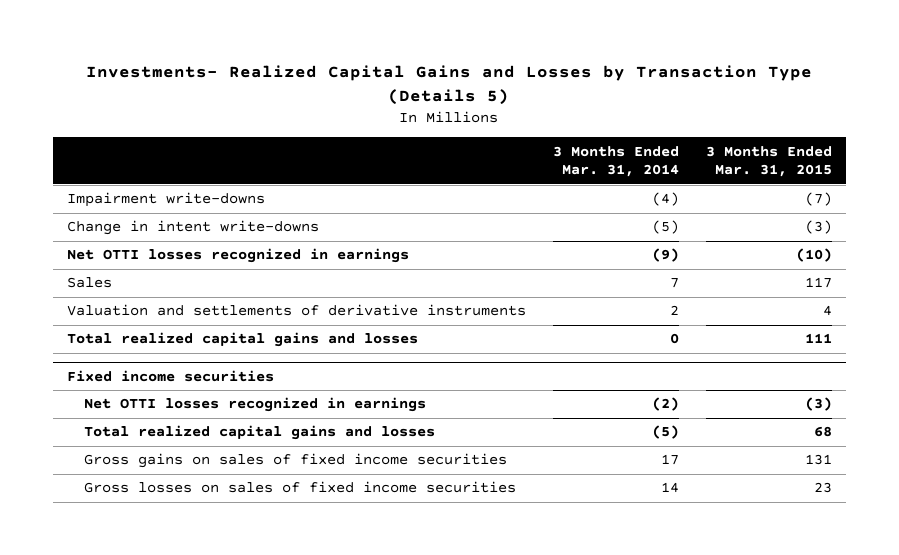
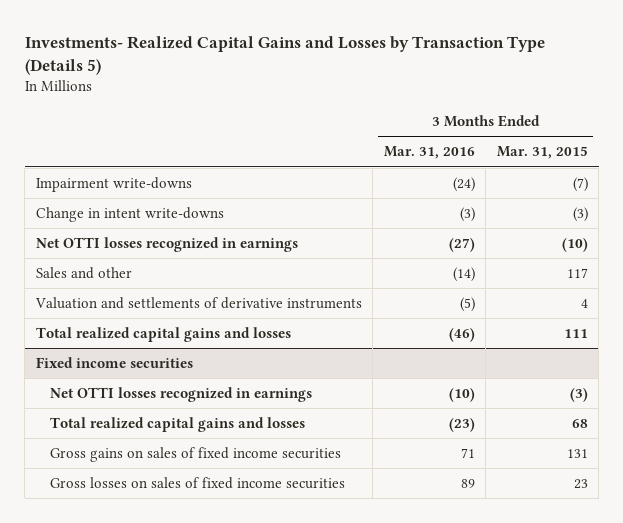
[552,145,679,178] 3 Months Ended Mar. 31, 2014 -> none
none -> [383,146,475,160] Mar. 31, 2016
[66,277,112,289] Sales -> [35,267,132,280] Sales and other

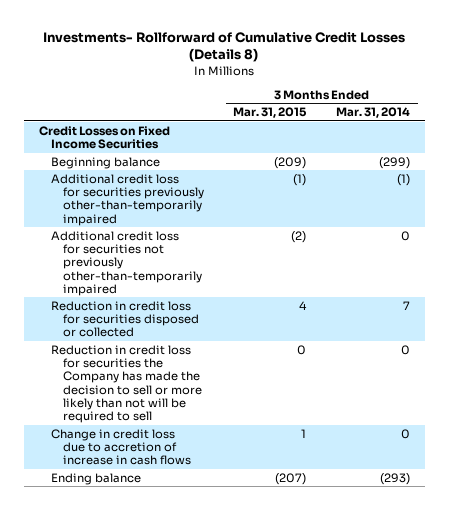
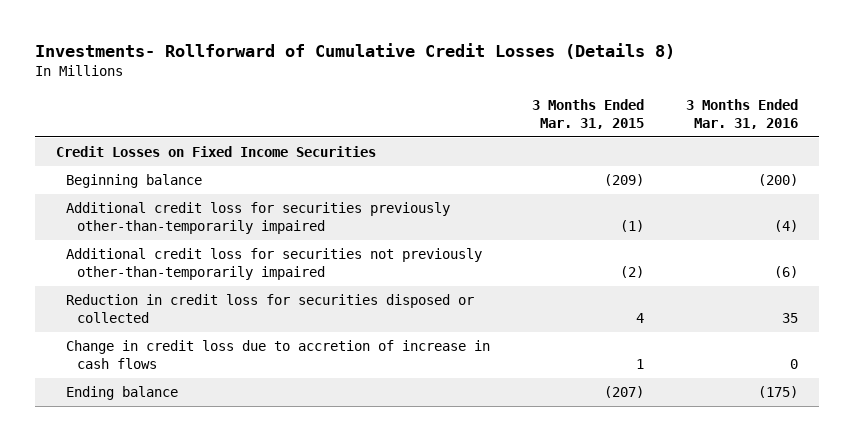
[336,107,411,119] Mar. 31, 2014 -> none
none -> [685,98,798,129] 3 Months Ended Mar. 31, 2016
[50,344,202,424] Reduction in credit loss for securities the Company has made the decision to sell or more likely than not will be required to sell -> none

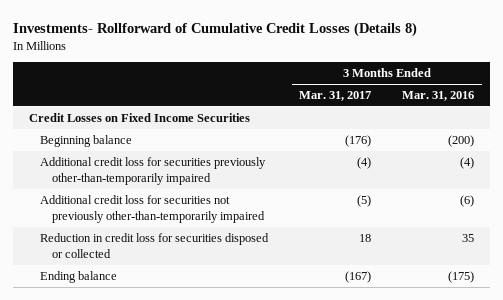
[532,98,645,129] 3 Months Ended Mar. 31, 2015 -> none
none -> [299,91,372,102] Mar. 31, 2017
[66,340,491,370] Change in credit loss due to accretion of increase in cash flows -> none

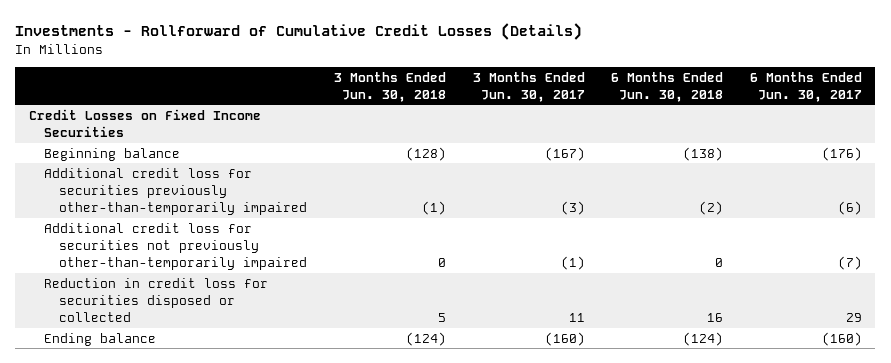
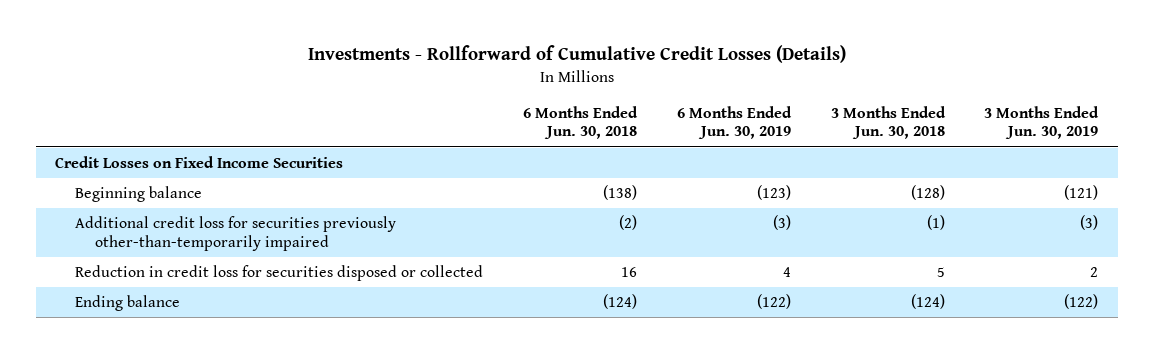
[472,71,585,102] 3 Months Ended Jun. 30, 2017 -> none
[749,71,862,102] 6 Months Ended Jun. 30, 2017 -> none
none -> [676,106,792,140] 6 Months Ended Jun. 30, 2019
none -> [984,106,1100,140] 3 Months Ended Jun. 30, 2019
[43,222,308,270] Additional credit loss for securities not previously other-than-temporarily impaired -> none

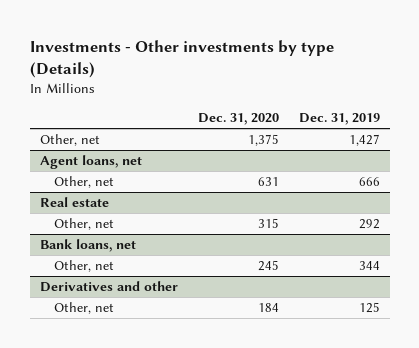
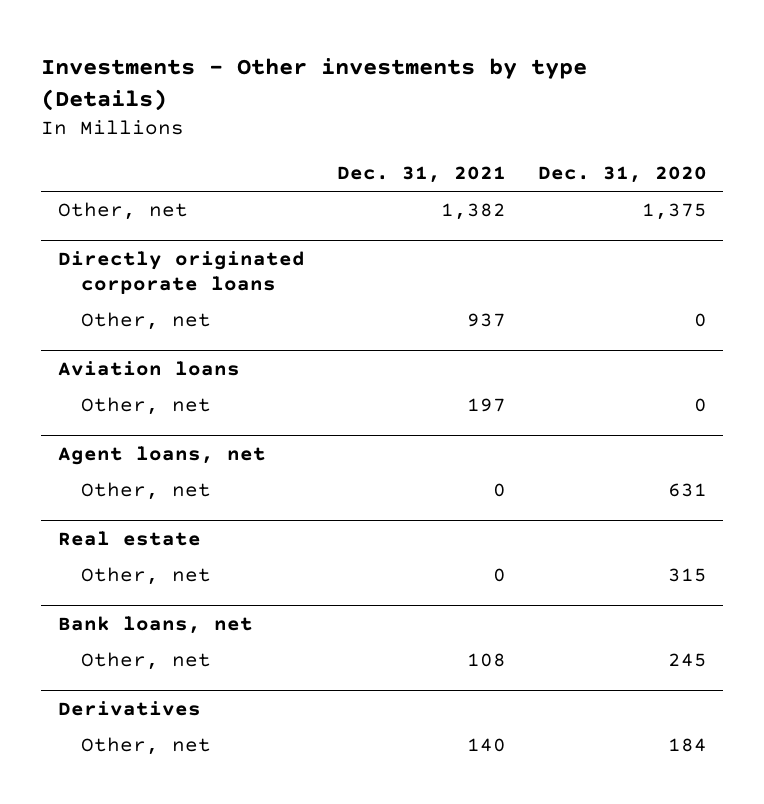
[298,113,380,126] Dec. 31, 2019 -> none
none -> [336,166,506,184] Dec. 31, 2021
none -> [57,250,305,295] Directly originated corporate loans
none -> [80,312,211,331] Other, net
none -> [57,360,240,376] Aviation loans
none -> [80,397,211,416] Other, net
[39,281,178,293] Derivatives and other -> [57,700,201,716] Derivatives

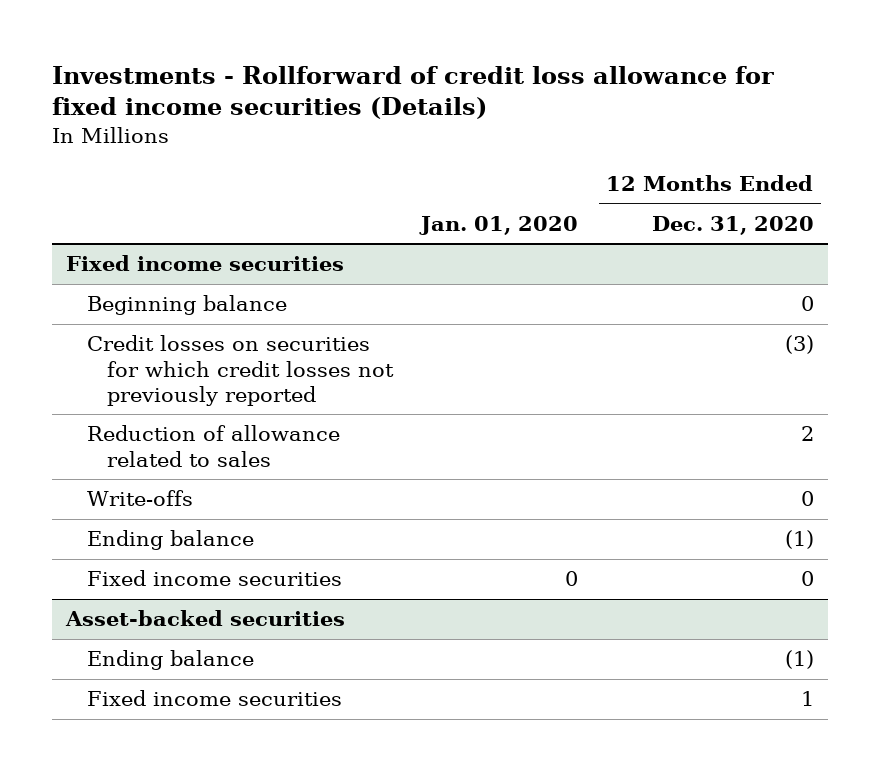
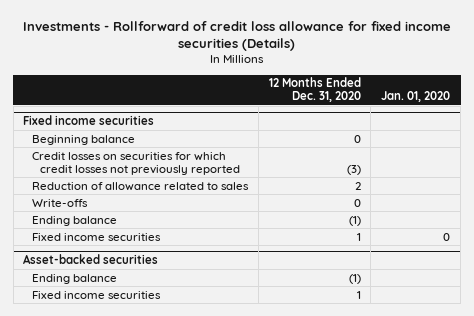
[800,571,814,587] 0 -> [356,232,361,241] 1

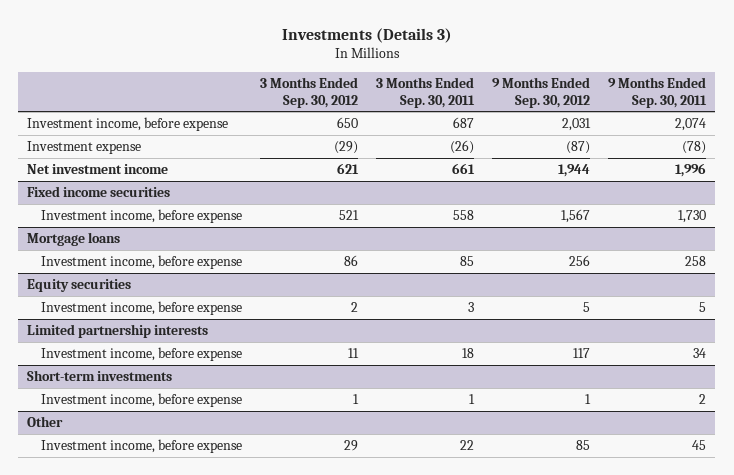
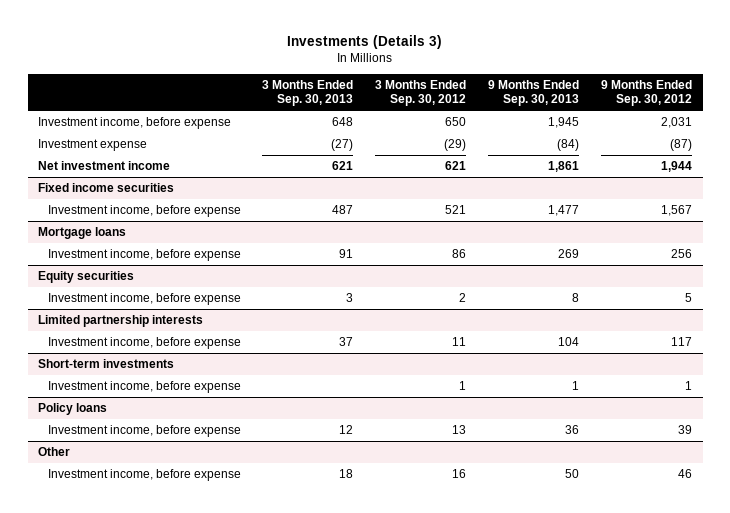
[375,76,475,108] 3 Months Ended Sep. 30, 2011 -> none
[608,76,708,108] 9 Months Ended Sep. 30, 2011 -> none
none -> [262,79,354,107] 3 Months Ended Sep. 30, 2013
none -> [488,79,580,107] 9 Months Ended Sep. 30, 2013
none -> [38,403,108,416] Policy loans
none -> [47,425,241,438] Investment income, before expense
[343,439,358,451] 29 -> [452,469,467,479] 16
[576,439,591,450] 85 -> [677,469,692,479] 46

